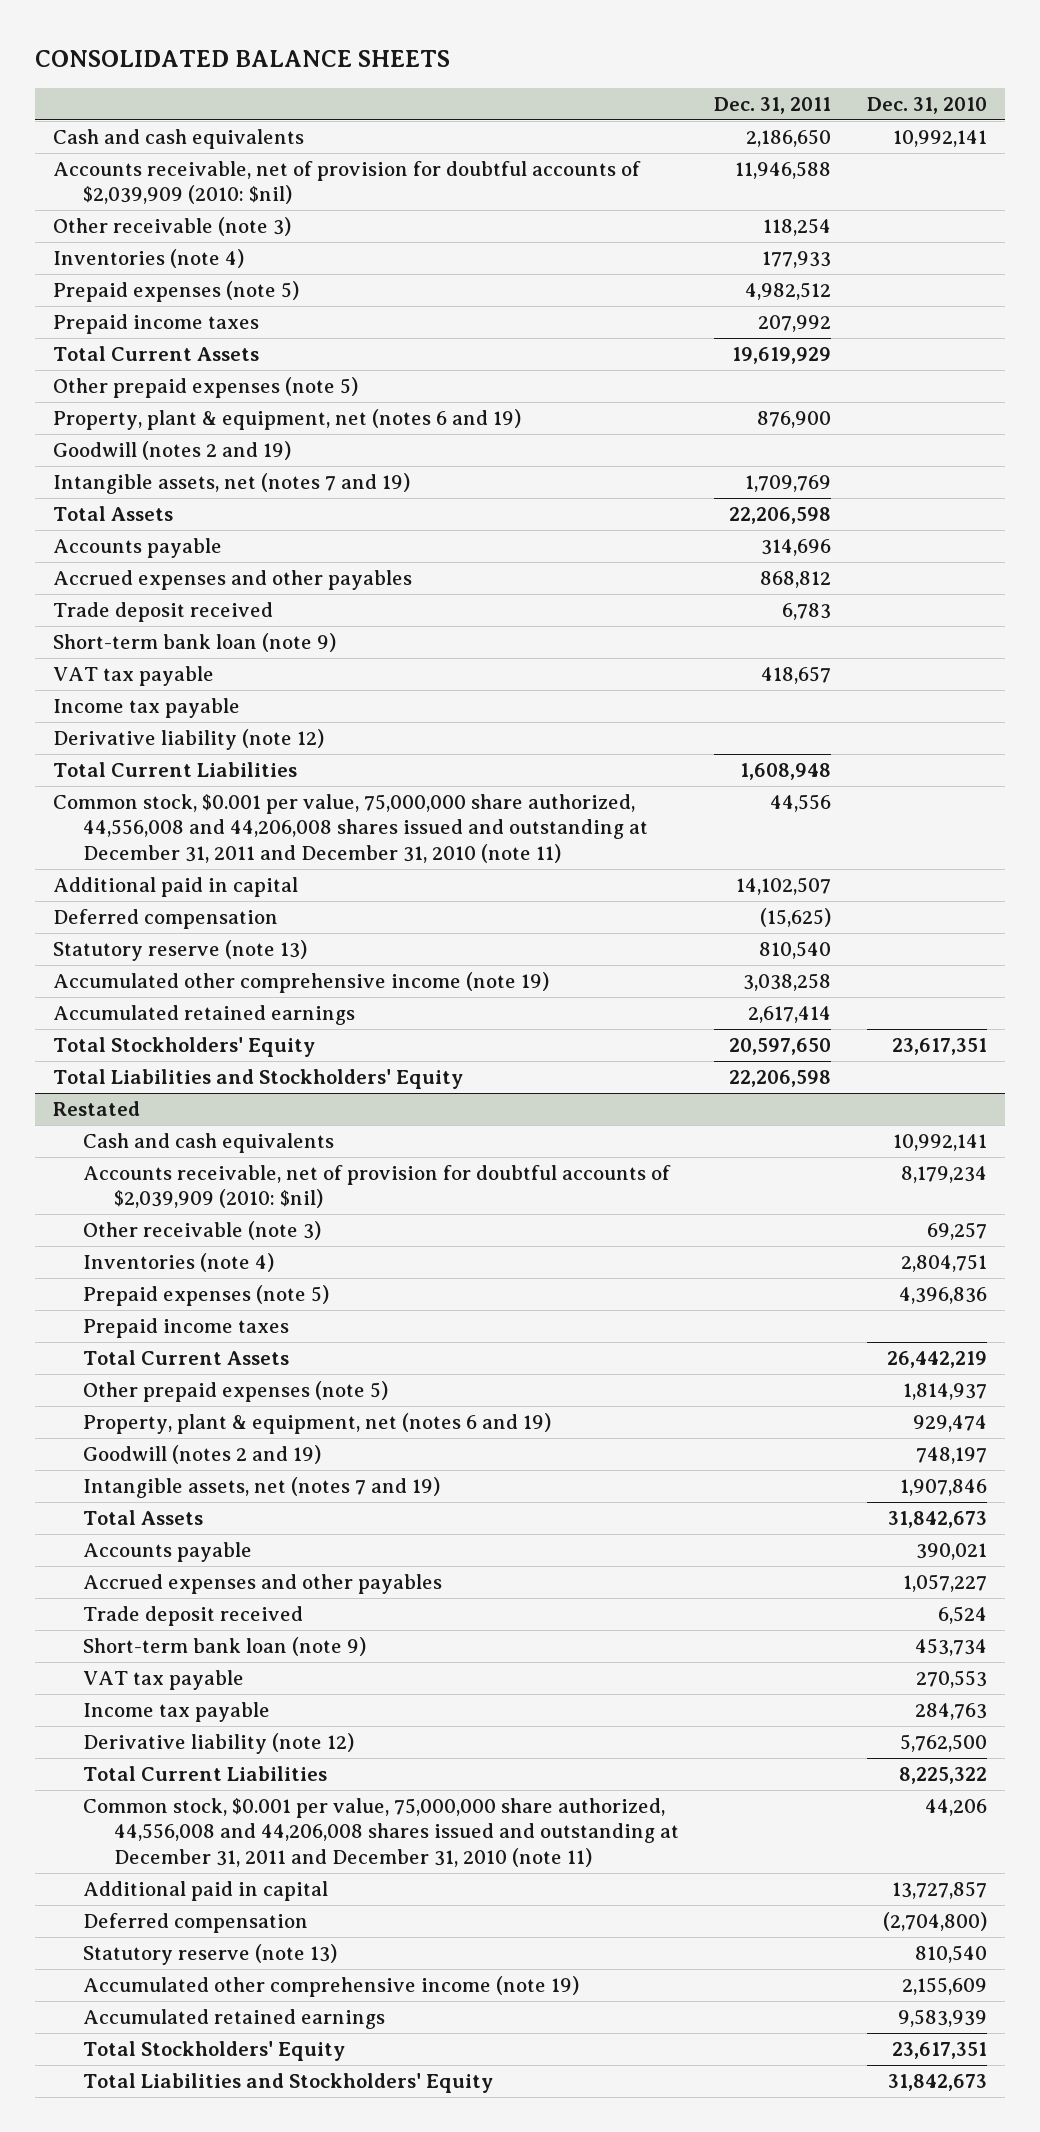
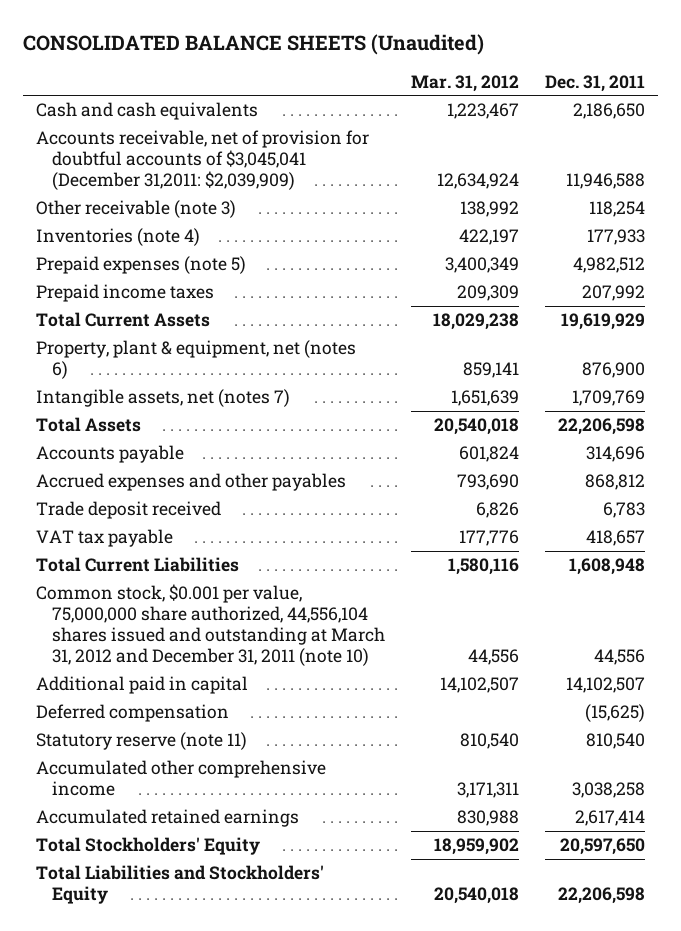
[35,50,451,68] CONSOLIDATED BALANCE SHEETS -> [22,33,484,55] CONSOLIDATED BALANCE SHEETS (Unaudited)
[866,96,987,114] Dec. 31, 2010 -> none
none -> [410,74,519,92] Mar. 31, 2012
[52,161,641,205] Accounts receivable, net of provision for doubtful accounts of $2,039,909 (2010: $nil) -> [35,130,369,190] Accounts receivable, net of provision for doubtful accounts of $3,045,041 (December 31,2011: $2,039,909)
[52,377,358,399] Other prepaid expenses (note 5) -> none
[52,441,291,461] Goodwill (notes 2 and 19) -> none
[52,409,521,431] Property, plant & equipment, net (notes 6 and 19) -> [35,340,356,380] Property, plant & equipment, net (notes 6)
[52,473,410,495] Intangible assets, net (notes 7 and 19) -> [35,389,290,408] Intangible assets, net (notes 7)
[52,633,336,653] Short-term bank loan (note 9) -> none
[52,698,240,719] Income tax payable -> none
[52,729,324,751] Derivative liability (note 12) -> none
[52,794,649,863] Common stock, $0.001 per value, 75,000,000 share authorized, 44,556,008 and 44,206,008 shares issued and outstanding at December 31, 2011 and December 31, 2010 (note 11) -> [35,584,385,666] Common stock, $0.001 per value, 75,000,000 share authorized, 44,556,104 shares issued and outstanding at March 31, 2012 and December 31, 2011 (note 10)
[52,940,307,962] Statutory reserve (note 13) -> [35,732,247,751] Statutory reserve (note 11)
[52,972,549,994] Accumulated other comprehensive income (note 19) -> [35,760,326,797] Accumulated other comprehensive income
[52,1101,140,1117] Restated -> none
[83,1133,335,1154] Cash and cash equivalents -> none
[83,1165,672,1209] Accounts receivable, net of provision for doubtful accounts of $2,039,909 (2010: $nil) -> none
[83,1221,322,1241] Other receivable (note 3) -> none
[83,1253,275,1273] Inventories (note 4) -> none
[83,1285,330,1307] Prepaid expenses (note 5) -> none
[83,1318,290,1339] Prepaid income taxes -> none
[83,1350,290,1366] Total Current Assets -> none
[83,1381,389,1403] Other prepaid expenses (note 5) -> none
[83,1413,552,1435] Property, plant & equipment, net (notes 6 and 19) -> none
[83,1445,322,1465] Goodwill (notes 2 and 19) -> none
[83,1477,441,1499] Intangible assets, net (notes 7 and 19) -> none
[83,1510,204,1526] Total Assets -> none
[83,1542,253,1563] Accounts payable -> none
[83,1574,443,1595] Accrued expenses and other payables -> none
[83,1606,304,1627] Trade deposit received -> none
[83,1637,367,1657] Short-term bank loan (note 9) -> none
[83,1670,245,1691] VAT tax payable -> none
[83,1702,271,1723] Income tax payable -> none
[83,1733,355,1755] Derivative liability (note 12) -> none
[83,1766,328,1782] Total Current Liabilities -> none
[83,1798,679,1867] Common stock, $0.001 per value, 75,000,000 share authorized, 44,556,008 and 44,206,008 shares issued and outstanding at December 31, 2011 and December 31, 2010 (note 11) -> none
[83,1881,329,1902] Additional paid in capital -> none
[83,1913,309,1934] Deferred compensation -> none
[83,1944,338,1966] Statutory reserve (note 13) -> none
[83,1976,580,1998] Accumulated other comprehensive income (note 19) -> none
[83,2009,386,2030] Accumulated retained earnings -> none
[83,2041,346,2062] Total Stockholders' Equity -> none
[83,2073,494,2094] Total Liabilities and Stockholders' Equity -> none

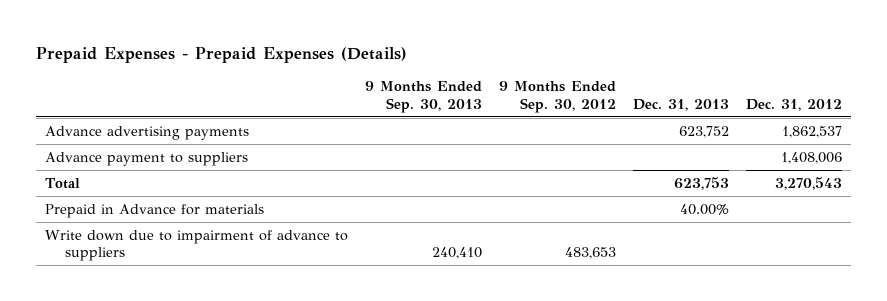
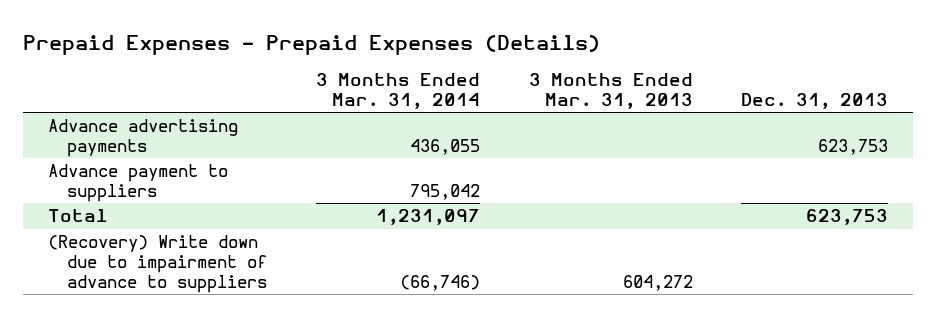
[364,81,482,113] 9 Months Ended Sep. 30, 2013 -> none
[499,81,617,113] 9 Months Ended Sep. 30, 2012 -> none
[746,98,843,111] Dec. 31, 2012 -> none
none -> [315,73,480,109] 3 Months Ended Mar. 31, 2014
none -> [528,73,693,109] 3 Months Ended Mar. 31, 2013
[679,125,730,138] 623,752 -> [818,139,889,156] 623,753
[44,203,264,218] Prepaid in Advance for materials -> none
[44,229,348,262] Write down due to impairment of advance to suppliers -> [47,235,268,293] (Recovery) Write down due to impairment of advance to suppliers

